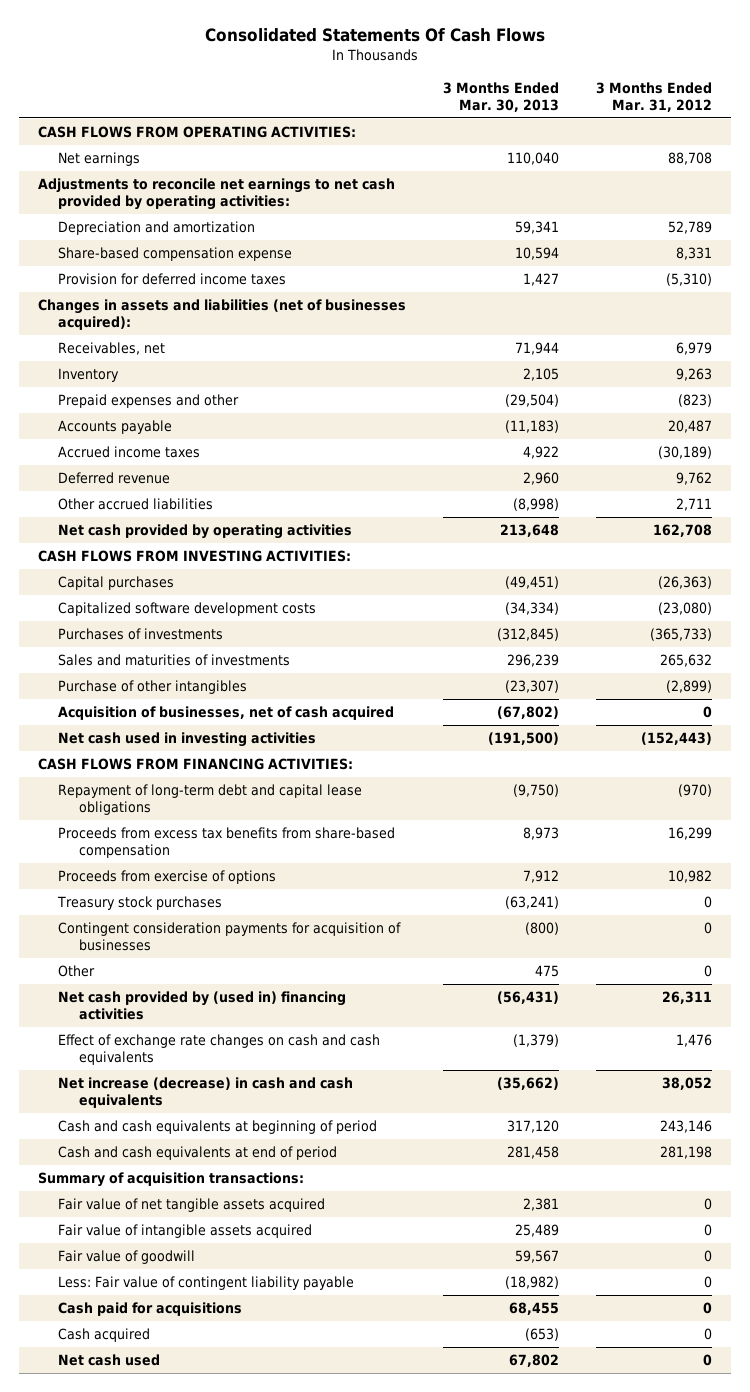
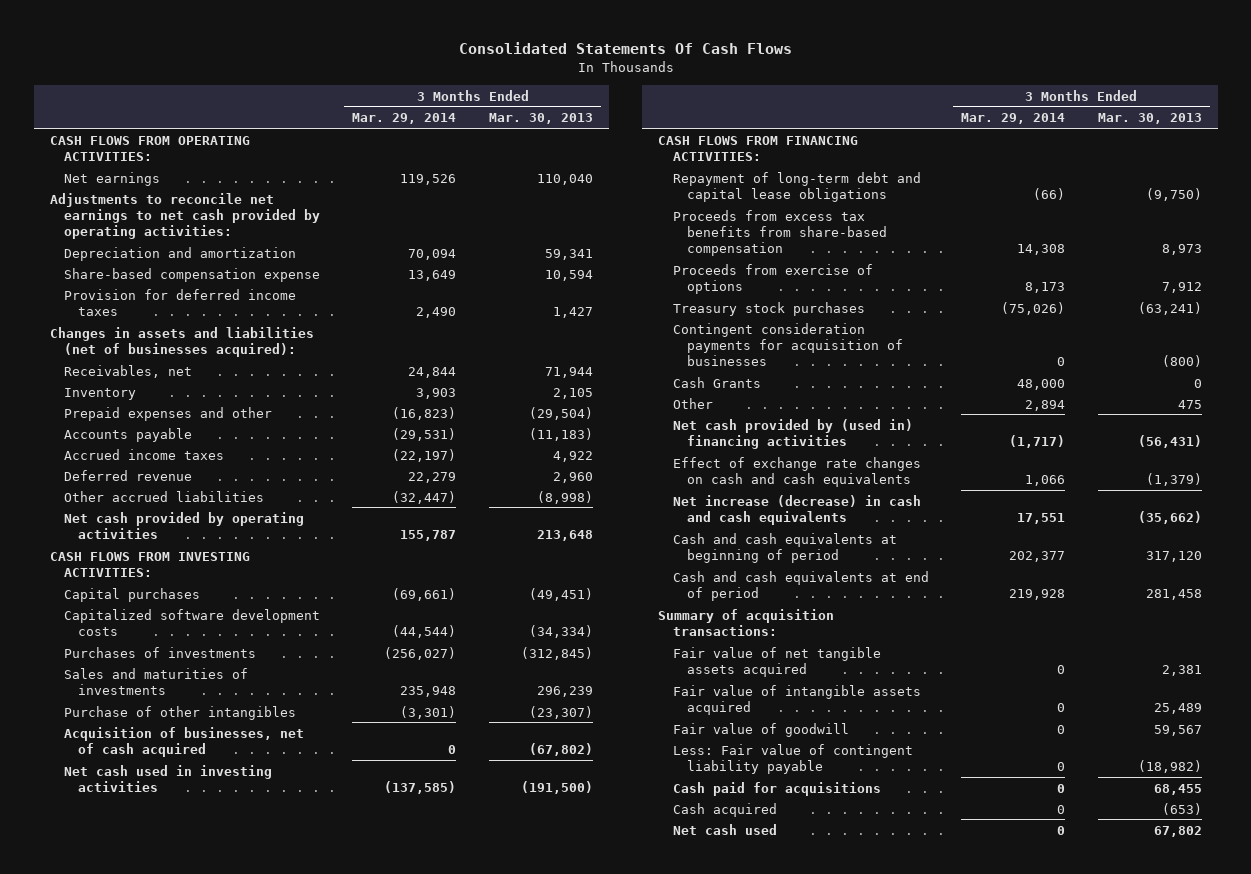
[596,81,713,112] 3 Months Ended Mar. 31, 2012 -> none
none -> [352,113,457,125] Mar. 29, 2014
none -> [672,376,761,388] Cash Grants

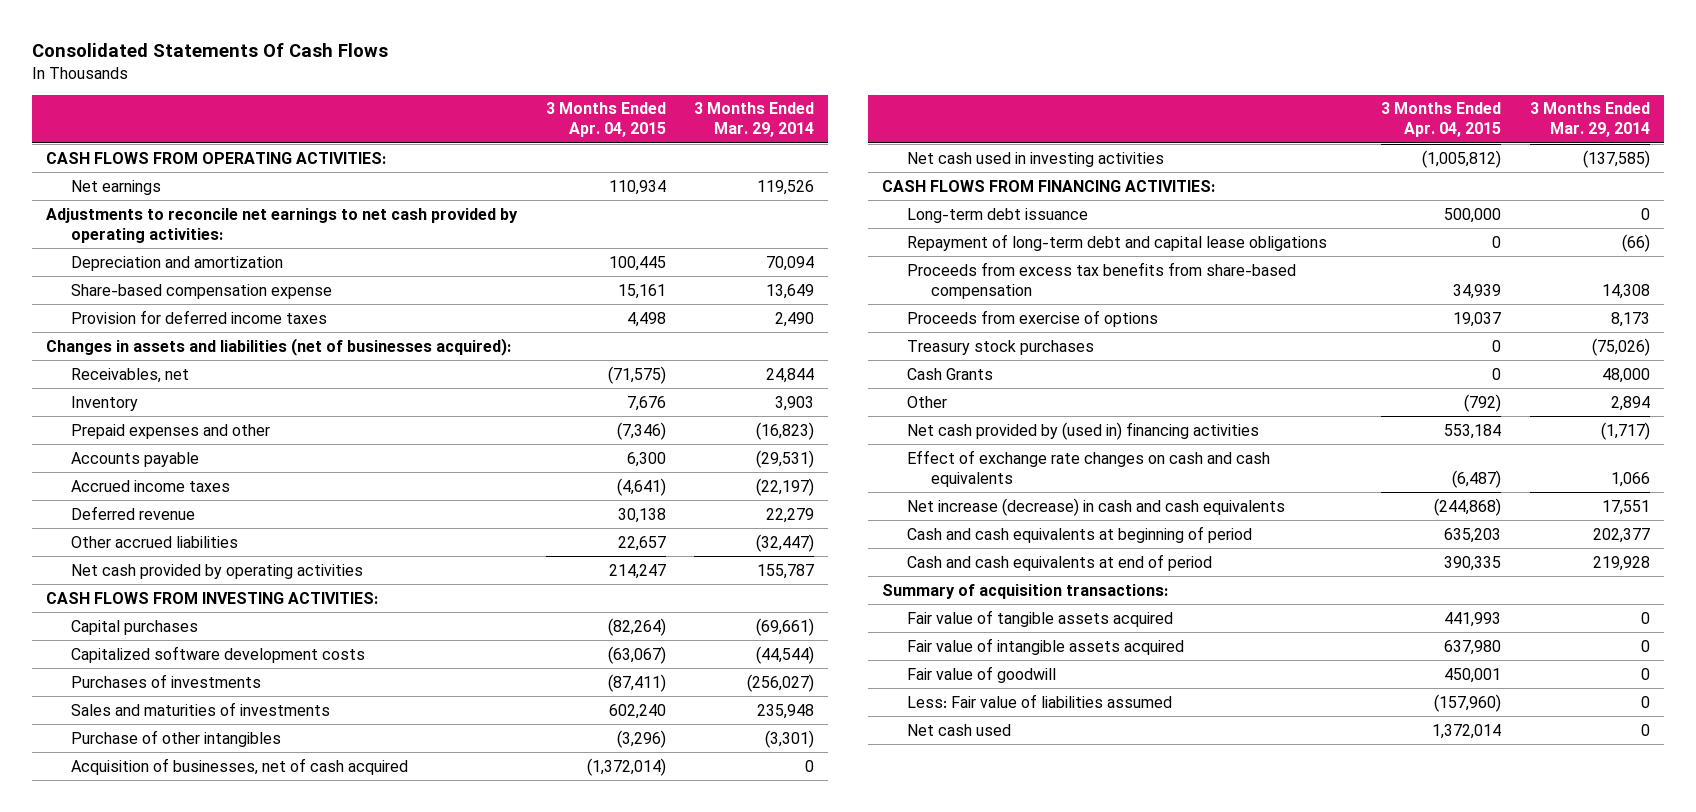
[488,113,593,125] Mar. 30, 2013 -> none
none -> [545,102,666,138] 3 Months Ended Apr. 04, 2015
none -> [906,207,1088,223] Long-term debt issuance
[672,322,904,367] Contingent consideration payments for acquisition of businesses -> none
[672,646,881,677] Fair value of net tangible assets acquired -> [906,609,1173,627] Fair value of tangible assets acquired
[672,743,913,774] Less: Fair value of contingent liability payable -> none
[672,781,881,796] Cash paid for acquisitions -> none
[672,802,777,817] Cash acquired -> none
none -> [906,693,1172,708] Less: Fair value of liabilities assumed

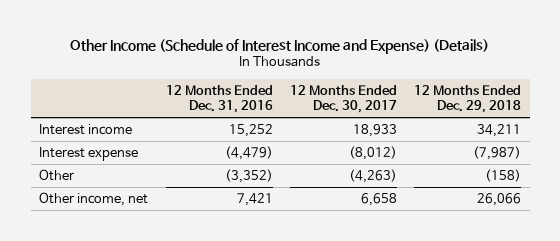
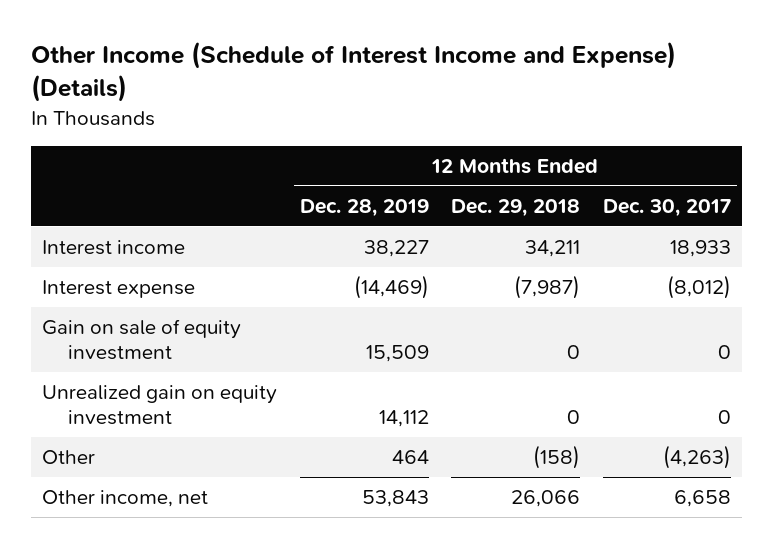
[165,84,273,113] 12 Months Ended Dec. 31, 2016 -> none
none -> [299,198,429,217] Dec. 28, 2019
none -> [42,319,242,361] Gain on sale of equity investment
none -> [42,385,278,426] Unrealized gain on equity investment

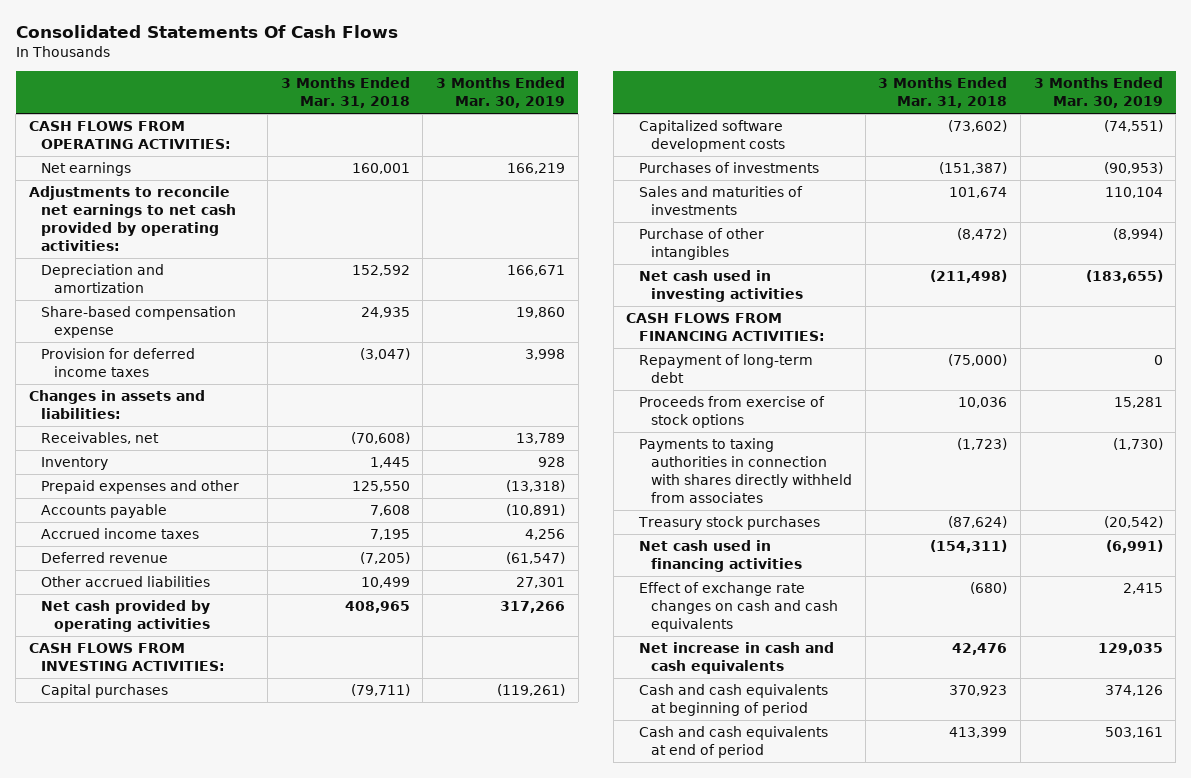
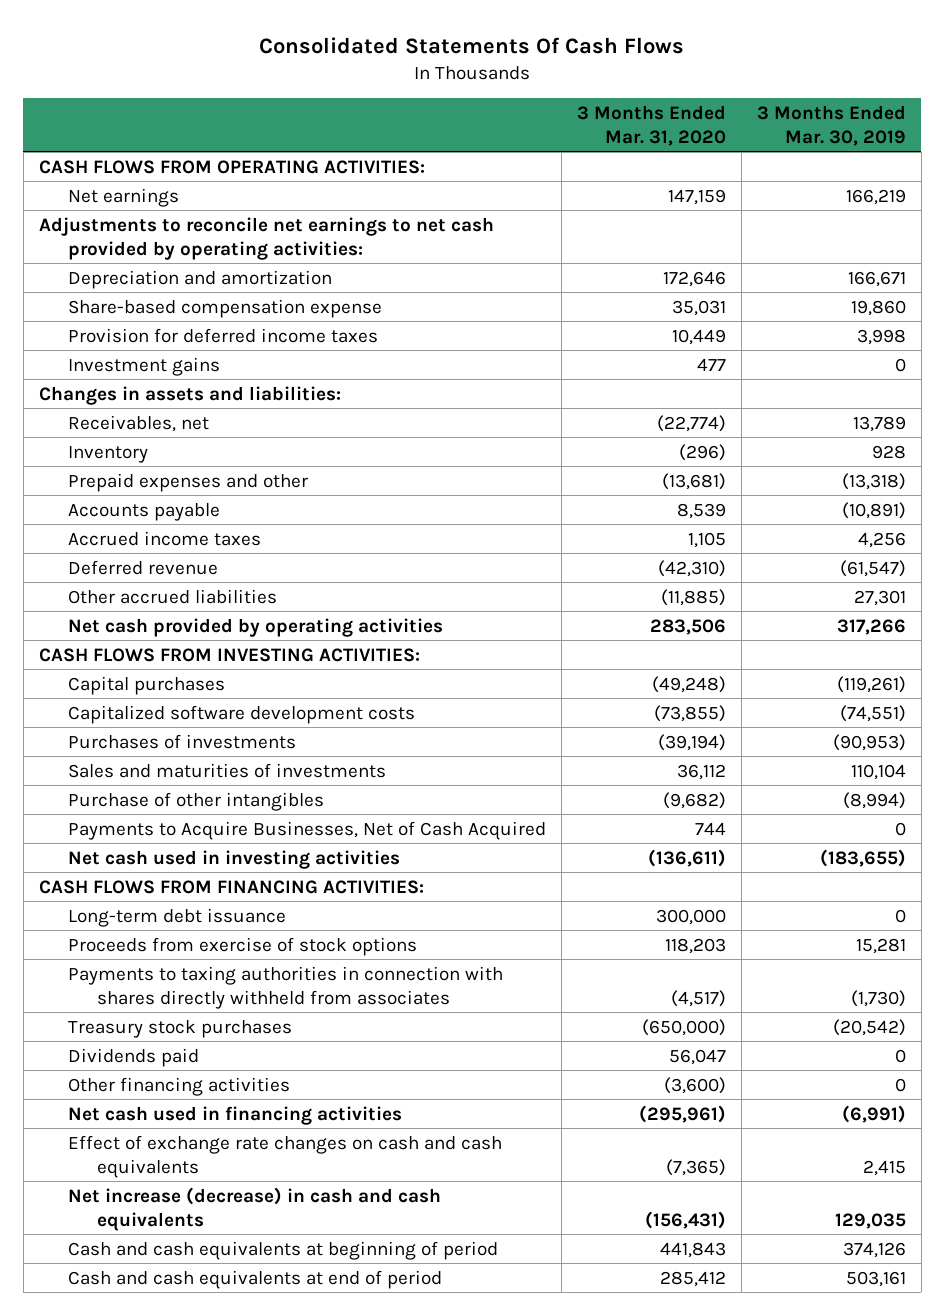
[280,77,410,109] 3 Months Ended Mar. 31, 2018 -> none
none -> [576,104,726,146] 3 Months Ended Mar. 31, 2020
none -> [67,356,220,376] Investment gains
none -> [67,820,546,840] Payments to Acquire Businesses, Net of Cash Acquired
[638,354,813,384] Repayment of long-term debt -> [67,907,286,927] Long-term debt issuance
none -> [67,1047,199,1067] Dividends paid
none -> [67,1076,290,1096] Other financing activities
[638,642,834,675] Net increase in cash and cash equivalents -> [67,1186,441,1231] Net increase (decrease) in cash and cash equivalents

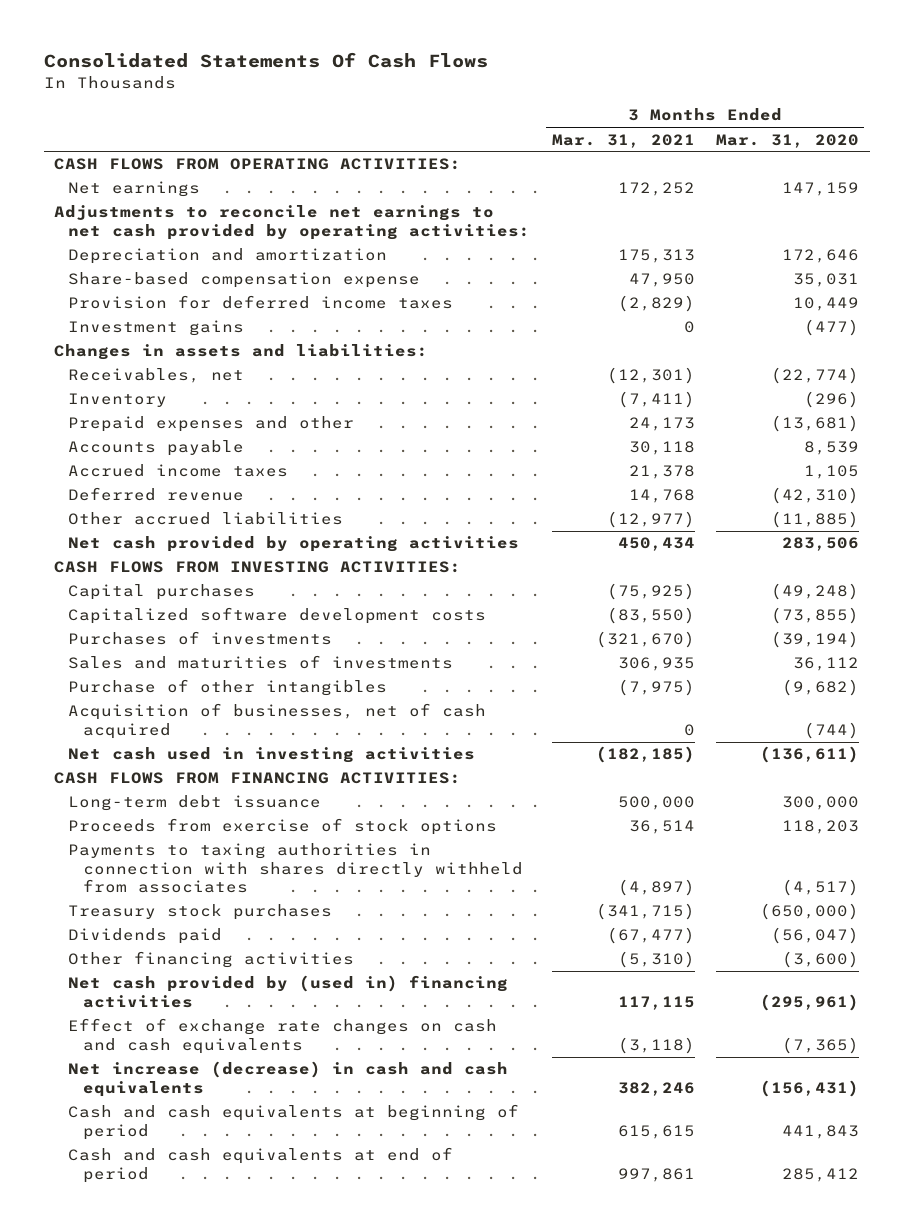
[756,104,906,146] 3 Months Ended Mar. 30, 2019 -> none
none -> [551,133,695,148] Mar. 31, 2021
[696,357,726,371] 477 -> [804,319,860,337] (477)
[67,820,546,840] Payments to Acquire Businesses, Net of Cash Acquired -> [68,703,487,739] Acquisition of businesses, net of cash acquired
[694,821,726,835] 744 -> [804,721,860,739] (744)
[668,1048,726,1065] 56,047 -> [771,927,860,945] (56,047)
[67,1105,402,1125] Net cash used in financing activities -> [68,975,509,1008] Net cash provided by (used in) financing activities

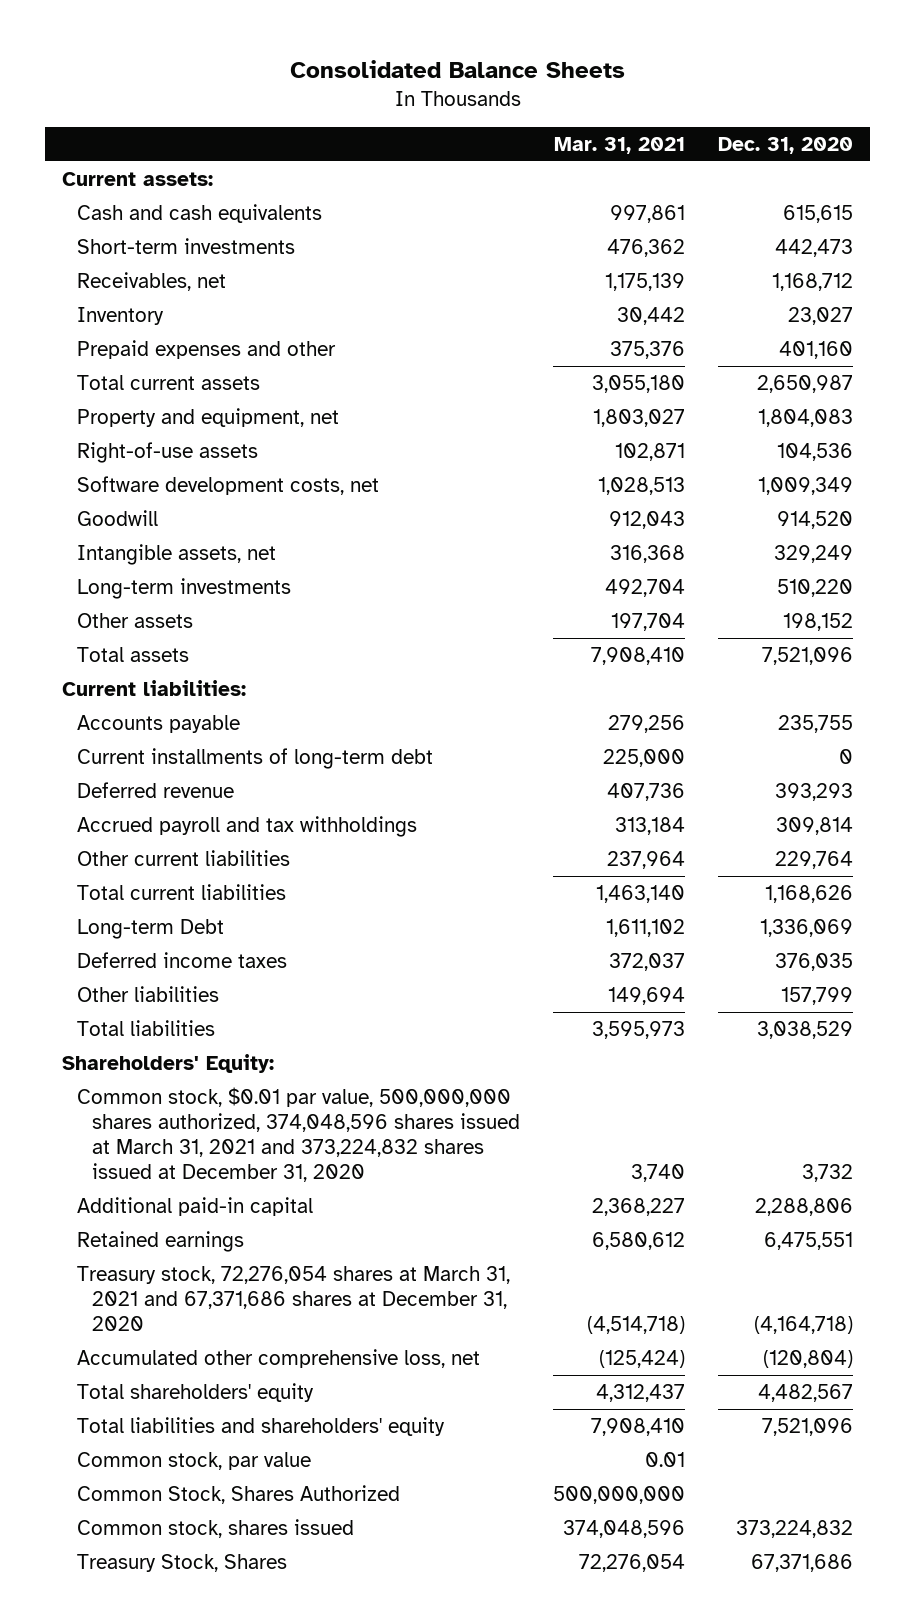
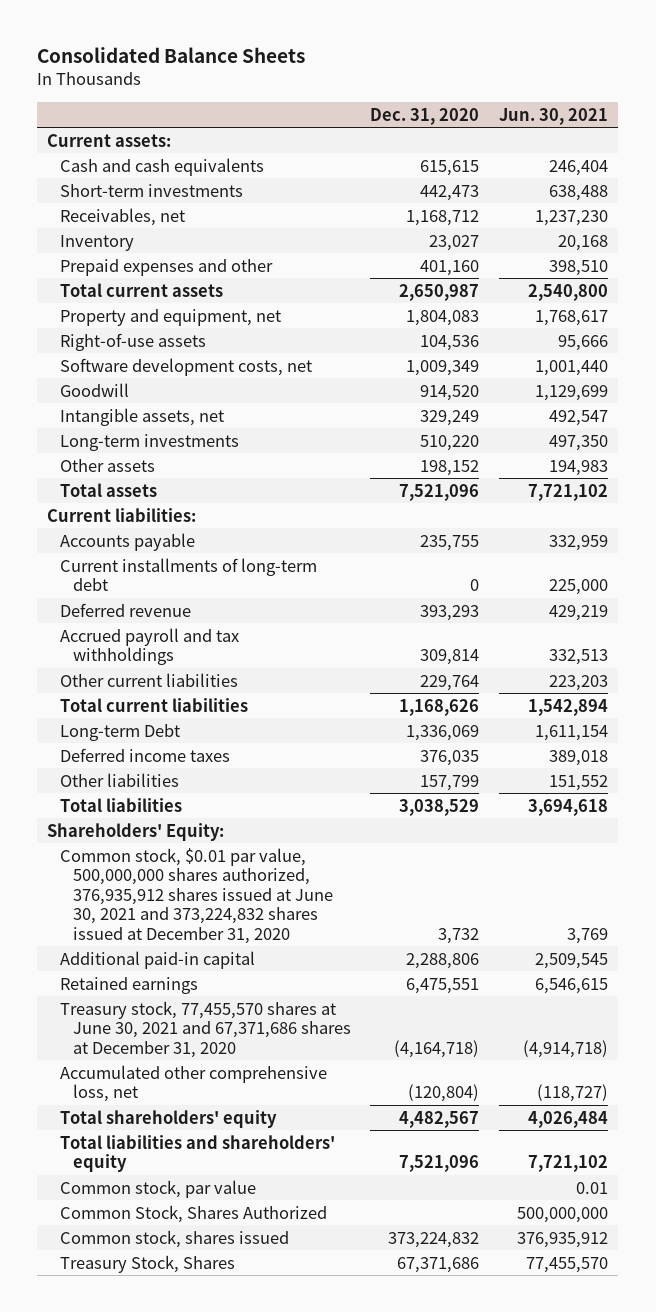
[554,136,686,154] Mar. 31, 2021 -> none
none -> [499,107,609,125] Jun. 30, 2021
[76,1087,520,1182] Common stock, $0.01 par value, 500,000,000 shares authorized, 374,048,596 shares issued at March 31, 2021 and 373,224,832 shares issued at December 31, 2020 -> [59,847,333,944] Common stock, $0.01 par value, 500,000,000 shares authorized, 376,935,912 shares issued at June 30, 2021 and 373,224,832 shares issued at December 31, 2020
[76,1266,510,1331] Treasury stock, 72,276,054 shares at March 31, 2021 and 67,371,686 shares at December 31, 2020 -> [59,1000,351,1058] Treasury stock, 77,455,570 shares at June 30, 2021 and 67,371,686 shares at December 31, 2020

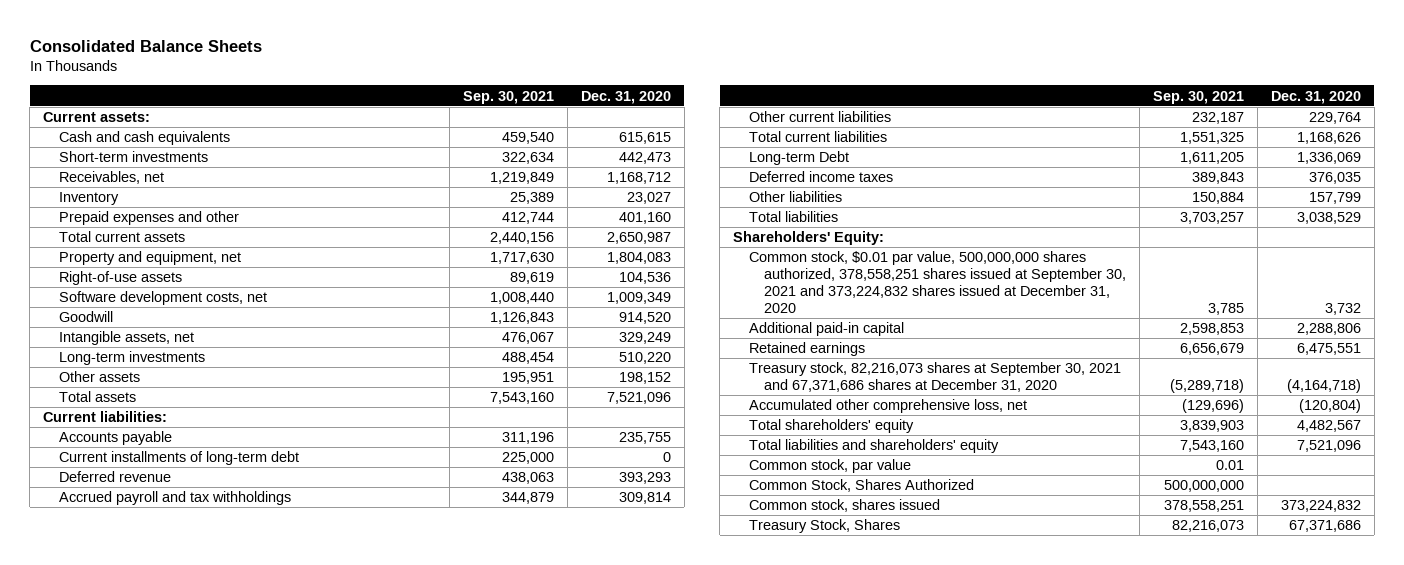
[499,107,609,125] Jun. 30, 2021 -> none
none -> [462,90,554,104] Sep. 30, 2021
[59,847,333,944] Common stock, $0.01 par value, 500,000,000 shares authorized, 376,935,912 shares issued at June 30, 2021 and 373,224,832 shares issued at December 31, 2020 -> [748,251,1126,313] Common stock, $0.01 par value, 500,000,000 shares authorized, 378,558,251 shares issued at September 30, 2021 and 373,224,832 shares issued at December 31, 2020
[59,1000,351,1058] Treasury stock, 77,455,570 shares at June 30, 2021 and 67,371,686 shares at December 31, 2020 -> [748,362,1121,392] Treasury stock, 82,216,073 shares at September 30, 2021 and 67,371,686 shares at December 31, 2020

